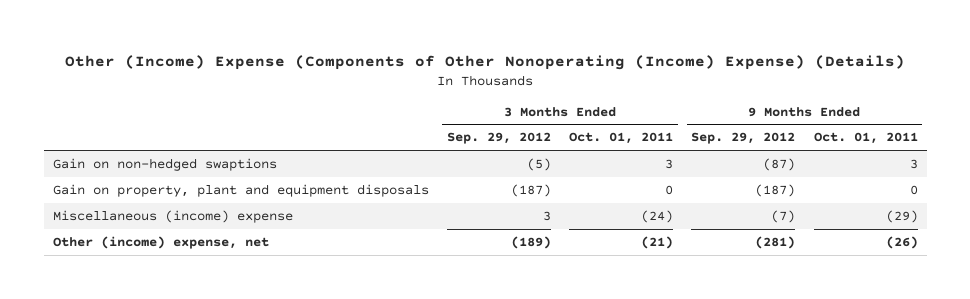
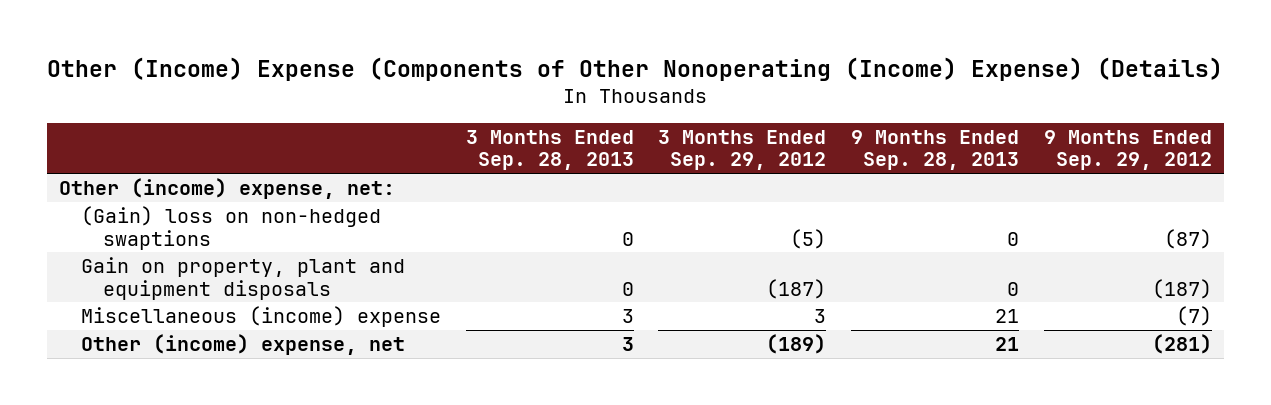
[569,132,674,145] Oct. 01, 2011 -> none
[813,132,918,145] Oct. 01, 2011 -> none
none -> [465,129,634,171] 3 Months Ended Sep. 28, 2013
none -> [850,129,1019,171] 9 Months Ended Sep. 28, 2013
none -> [58,177,395,199] Other (income) expense, net:
[52,158,277,172] Gain on non-hedged swaptions -> [81,205,382,250] (Gain) loss on non-hedged swaptions

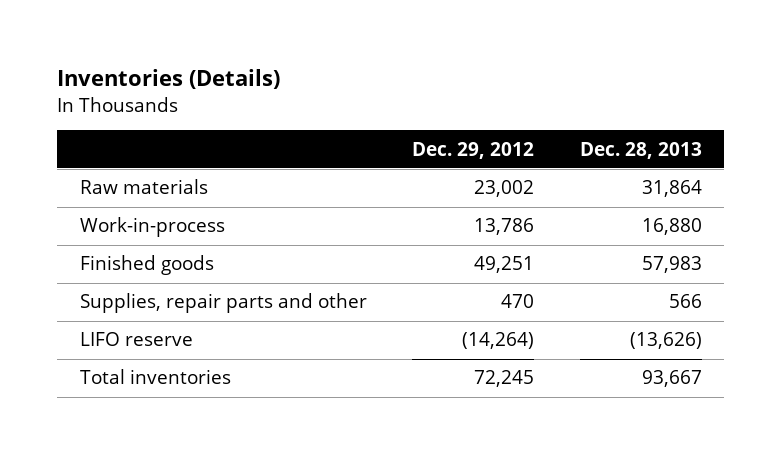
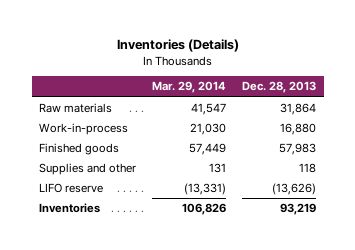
[412,141,535,159] Dec. 29, 2012 -> none
none -> [152,81,227,94] Mar. 29, 2014
[80,293,368,314] Supplies, repair parts and other -> [39,163,137,176] Supplies and other
[668,294,702,309] 566 -> [298,163,316,174] 118
[80,369,232,385] Total inventories -> [39,203,101,214] Inventories
[641,370,702,388] 93,667 -> [279,203,316,216] 93,219

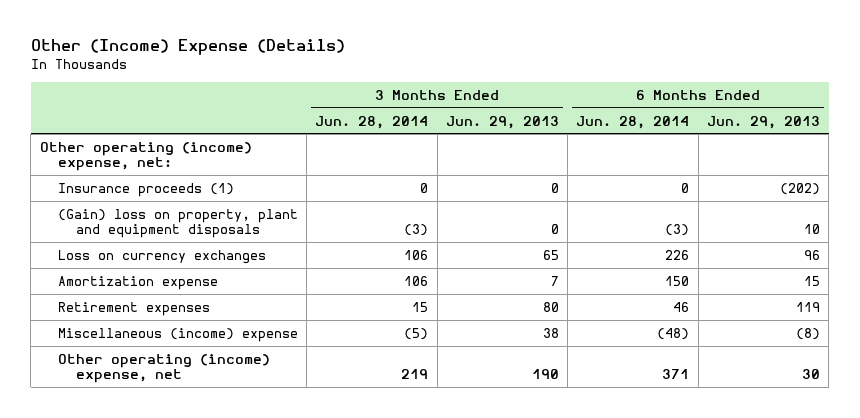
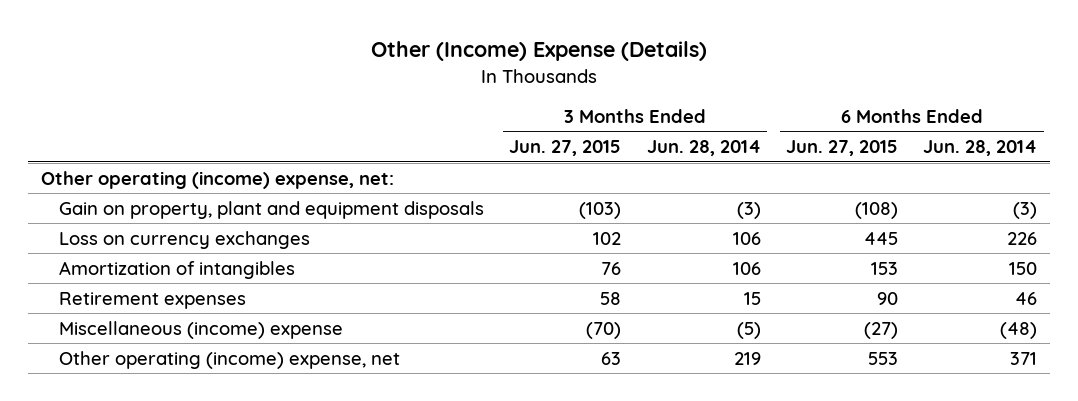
[445,115,559,129] Jun. 29, 2013 -> none
[706,115,820,129] Jun. 29, 2013 -> none
none -> [509,140,622,157] Jun. 27, 2015
none -> [785,140,898,157] Jun. 27, 2015
[58,182,235,197] Insurance proceeds (1) -> none
[58,208,299,239] (Gain) loss on property, plant and equipment disposals -> [59,200,485,219] Gain on property, plant and equipment disposals
[58,275,219,290] Amortization expense -> [59,260,296,279] Amortization of intangibles

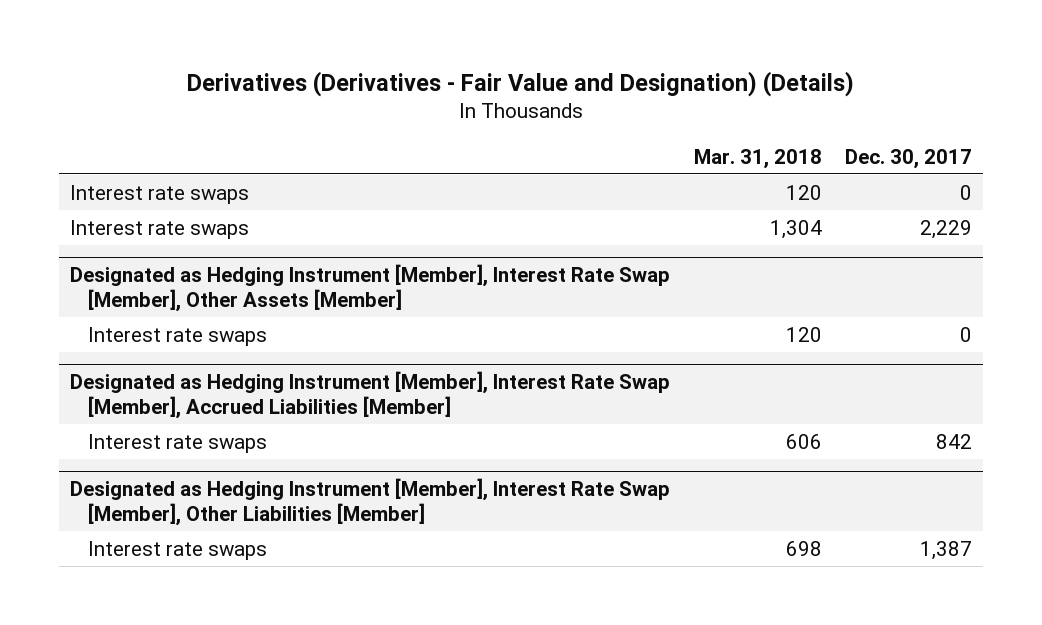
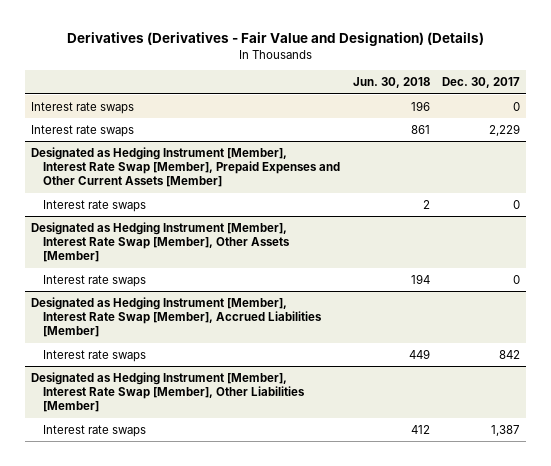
[693,148,822,169] Mar. 31, 2018 -> none
none -> [352,77,430,89] Jun. 30, 2018
none -> [31,146,341,188] Designated as Hedging Instrument [Member], Interest Rate Swap [Member], Prepaid Expenses and Other Current Assets [Member]
none -> [43,199,147,212] Interest rate swaps

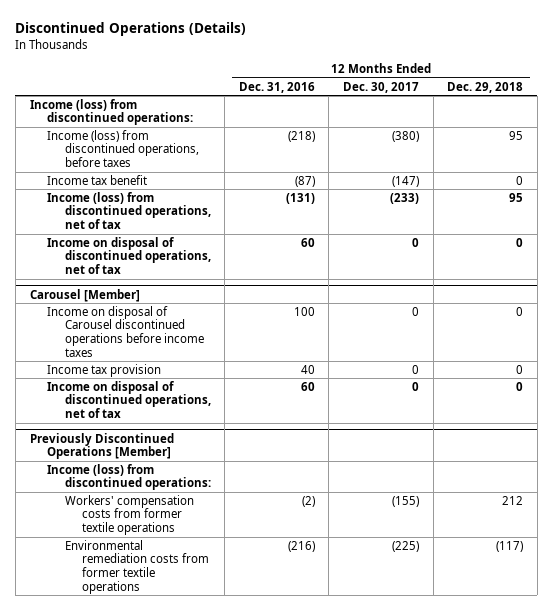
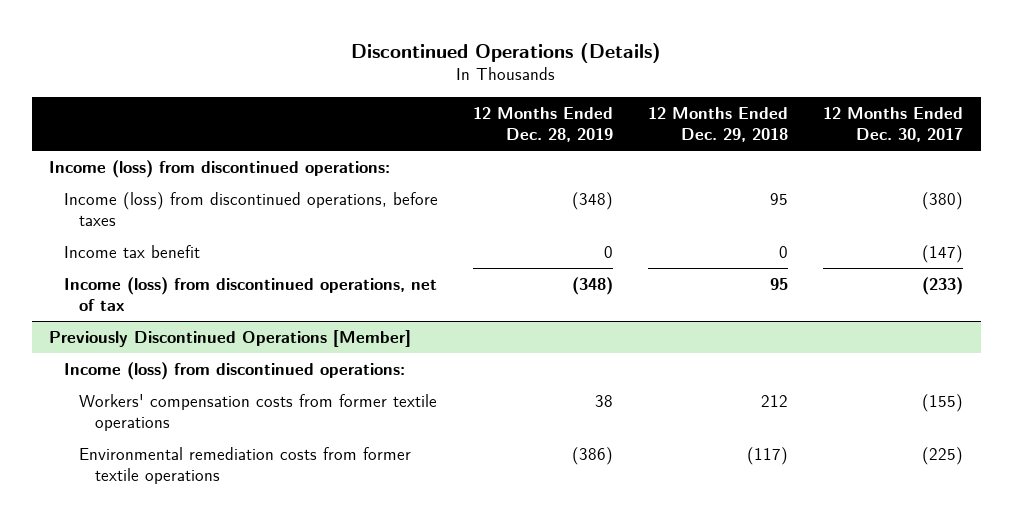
[238,81,315,93] Dec. 31, 2016 -> none
none -> [473,107,614,143] 12 Months Ended Dec. 28, 2019
[47,236,211,275] Income on disposal of discontinued operations, net of tax -> none
[29,288,140,302] Carousel [Member] -> none
[47,305,204,357] Income on disposal of Carousel discontinued operations before income taxes -> none
[47,363,162,377] Income tax provision -> none
[47,380,211,419] Income on disposal of discontinued operations, net of tax -> none

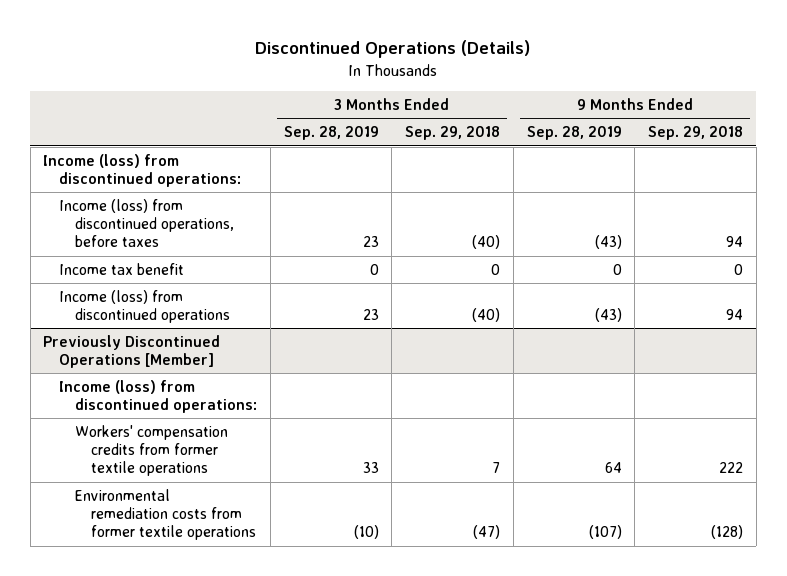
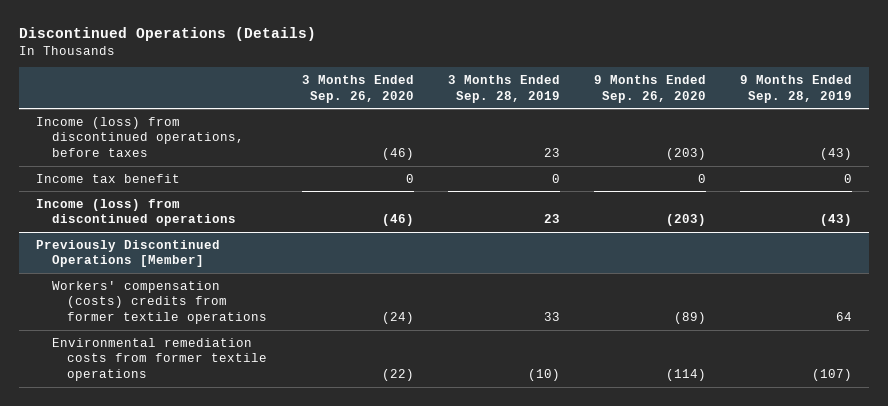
[405,126,501,141] Sep. 29, 2018 -> none
[648,126,744,141] Sep. 29, 2018 -> none
none -> [301,75,414,103] 3 Months Ended Sep. 26, 2020
none -> [593,75,706,103] 9 Months Ended Sep. 26, 2020
[43,153,242,188] Income (loss) from discontinued operations: -> none
[59,379,258,414] Income (loss) from discontinued operations: -> none
[75,424,229,477] Workers' compensation credits from former textile operations -> [51,280,268,325] Workers' compensation (costs) credits from former textile operations

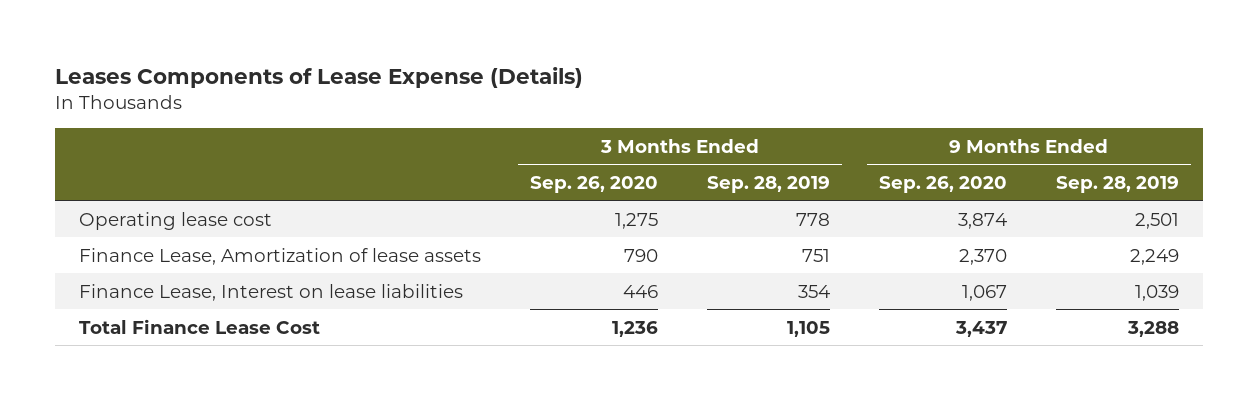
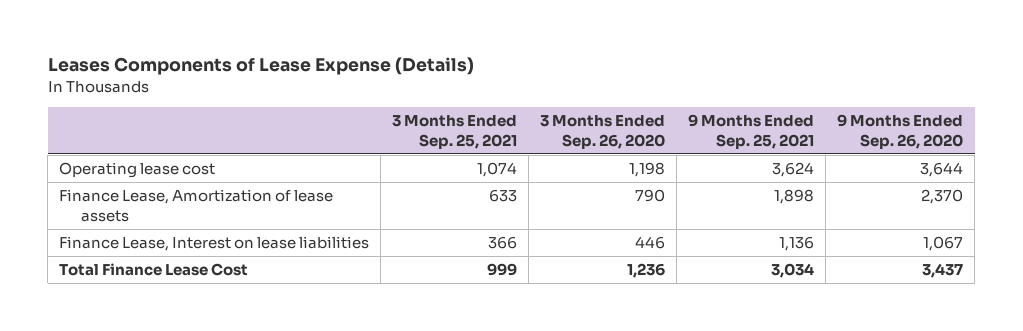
[707,175,831,193] Sep. 28, 2019 -> none
[1055,175,1179,193] Sep. 28, 2019 -> none
none -> [392,114,518,149] 3 Months Ended Sep. 25, 2021
none -> [688,113,815,149] 9 Months Ended Sep. 25, 2021
[615,212,659,229] 1,275 -> [629,161,666,177] 1,198
[957,212,1007,229] 3,874 -> [920,161,964,177] 3,644

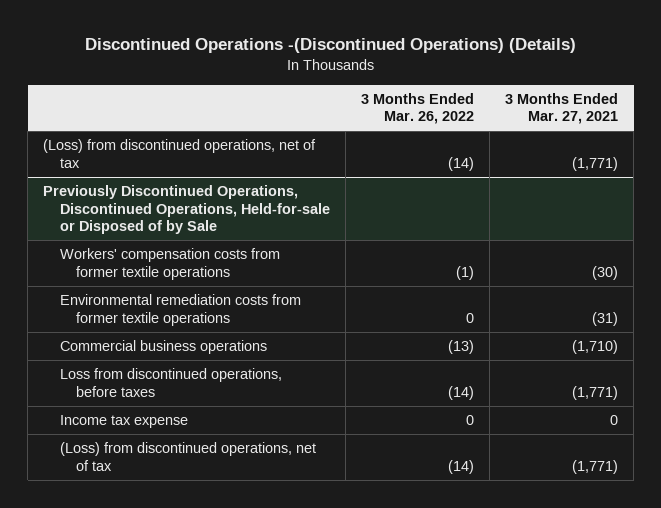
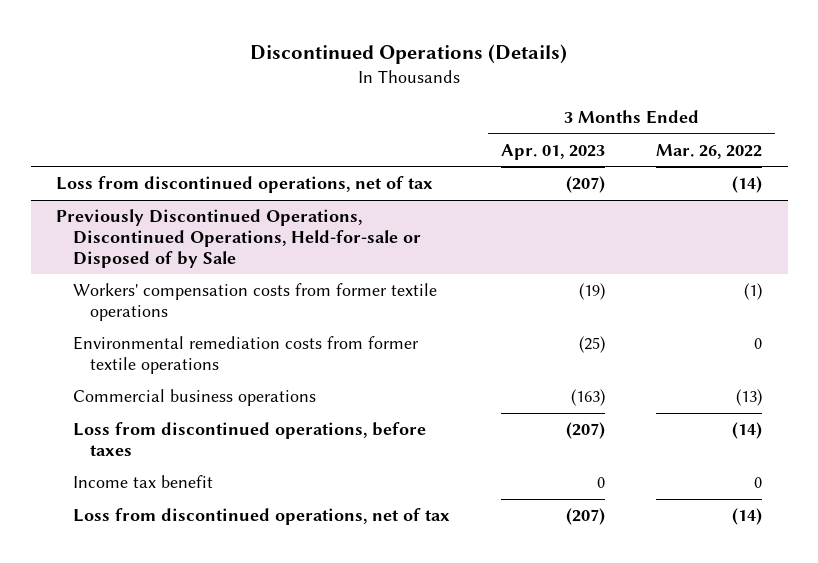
[84,38,576,54] Discontinued Operations -(Discontinued Operations) (Details) -> [250,43,568,64] Discontinued Operations (Details)
[504,92,618,125] 3 Months Ended Mar. 27, 2021 -> none
none -> [501,143,606,160] Apr. 01, 2023
[43,139,317,168] (Loss) from discontinued operations, net of tax -> [56,176,434,194] Loss from discontinued operations, net of tax
[59,415,188,429] Income tax expense -> [72,475,213,489] Income tax benefit
[59,442,316,471] (Loss) from discontinued operations, net of tax -> [72,508,450,526] Loss from discontinued operations, net of tax

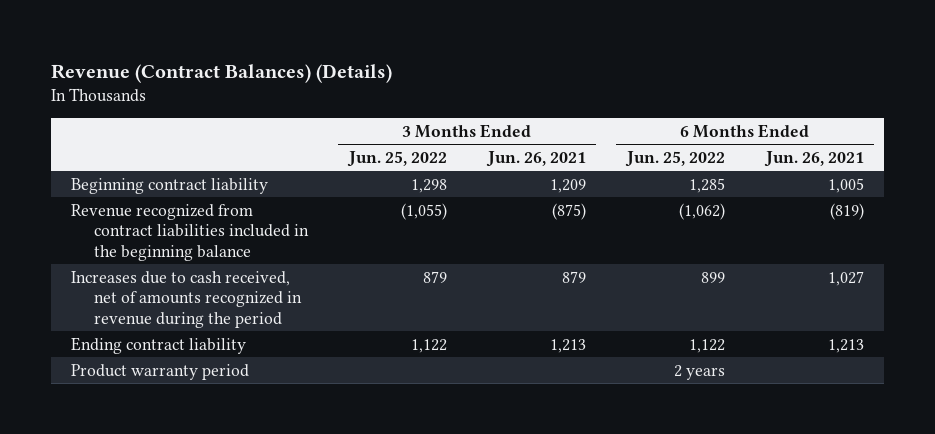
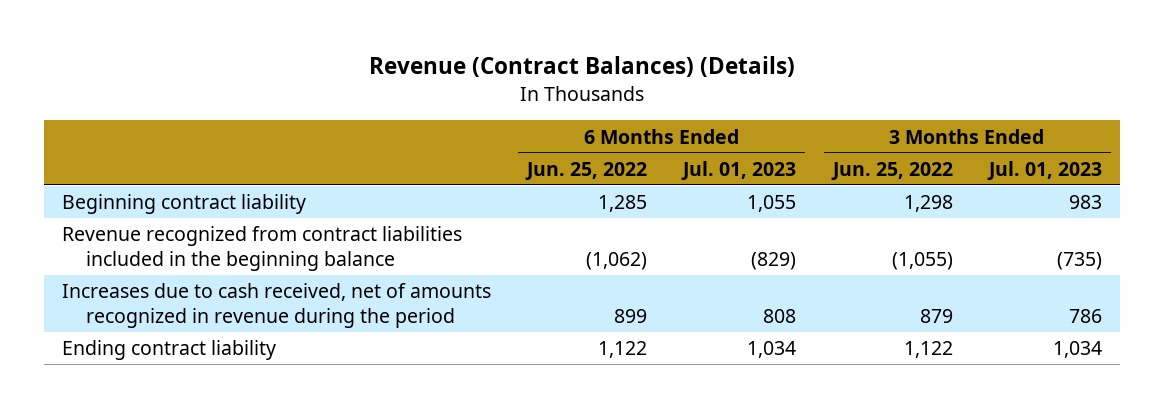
[485,151,586,168] Jun. 26, 2021 -> none
[763,151,864,168] Jun. 26, 2021 -> none
none -> [681,160,797,180] Jul. 01, 2023
none -> [986,160,1102,180] Jul. 01, 2023
[71,363,250,380] Product warranty period -> none

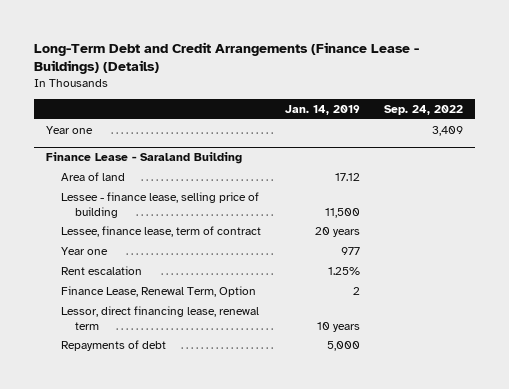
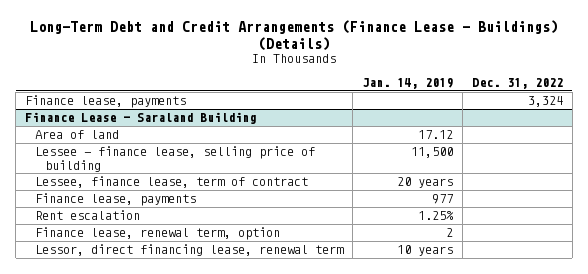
[383,105,463,116] Sep. 24, 2022 -> none
none -> [471,77,563,89] Dec. 31, 2022
[46,125,94,134] Year one -> [25,95,187,109] Finance lease, payments
[60,246,108,255] Year one -> [35,193,197,207] Finance lease, payments
[60,285,256,297] Finance Lease, Renewal Term, Option -> [35,227,281,241] Finance lease, renewal term, option
[60,339,166,351] Repayments of debt -> none

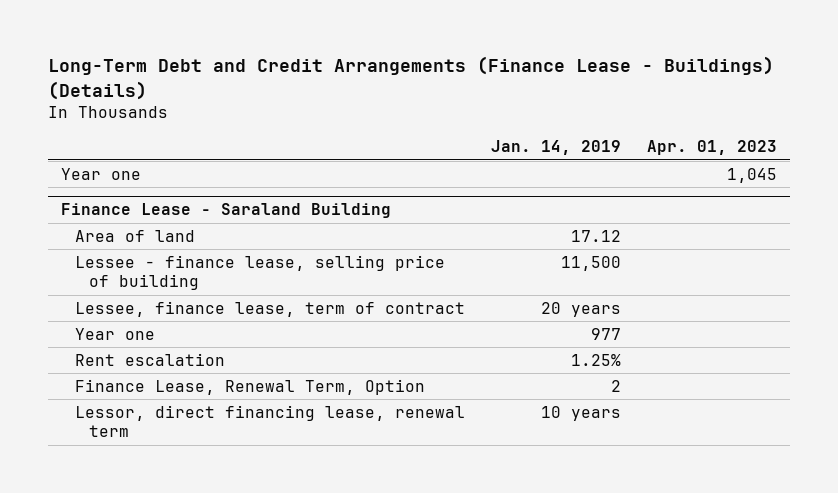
[471,77,563,89] Dec. 31, 2022 -> none
none -> [646,140,777,156] Apr. 01, 2023
[25,95,187,109] Finance lease, payments -> [61,167,142,180] Year one
[35,193,197,207] Finance lease, payments -> [74,327,155,340] Year one
[35,227,281,241] Finance lease, renewal term, option -> [74,378,425,395] Finance Lease, Renewal Term, Option

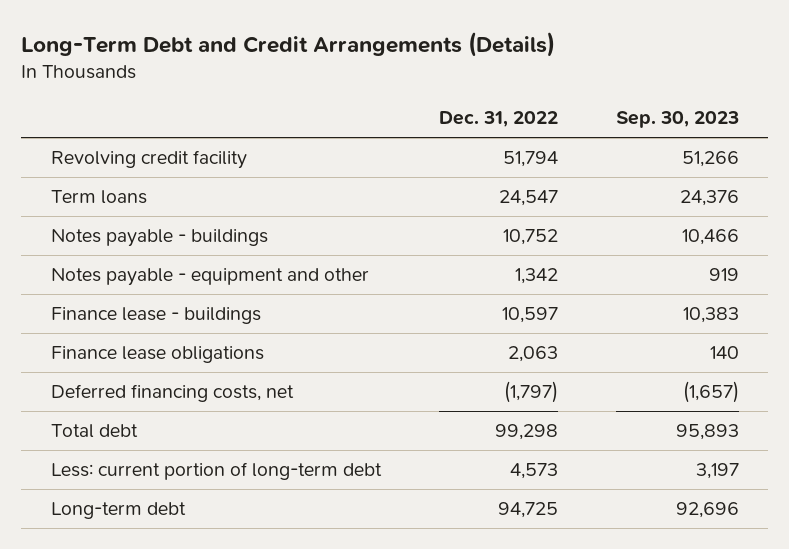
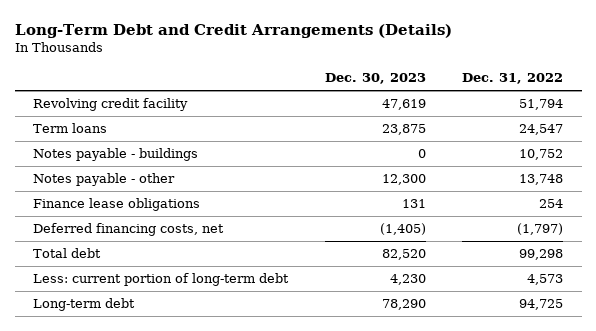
[615,111,739,129] Sep. 30, 2023 -> none
none -> [324,73,426,85] Dec. 30, 2023
[50,307,261,325] Finance lease - buildings -> none
[50,268,369,287] Notes payable - equipment and other -> [33,173,176,187] Notes payable - other
[514,268,558,285] 1,342 -> [519,174,564,186] 13,748
[507,346,558,363] 2,063 -> [539,199,564,209] 254

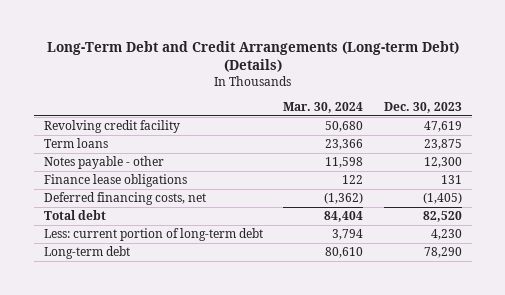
[14,23,452,38] Long-Term Debt and Credit Arrangements (Details) -> [46,40,459,73] Long-Term Debt and Credit Arrangements (Long-term Debt) (Details)
[462,73,564,85] Dec. 31, 2022 -> none
none -> [283,102,364,114] Mar. 30, 2024
[33,148,199,162] Notes payable - buildings -> none

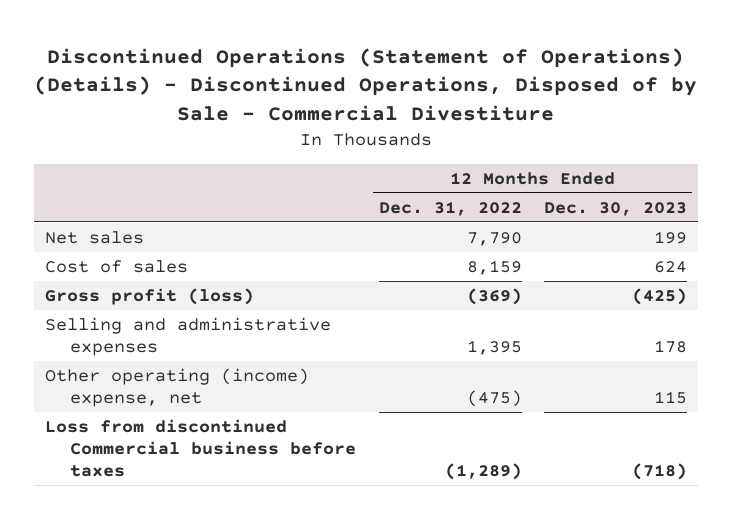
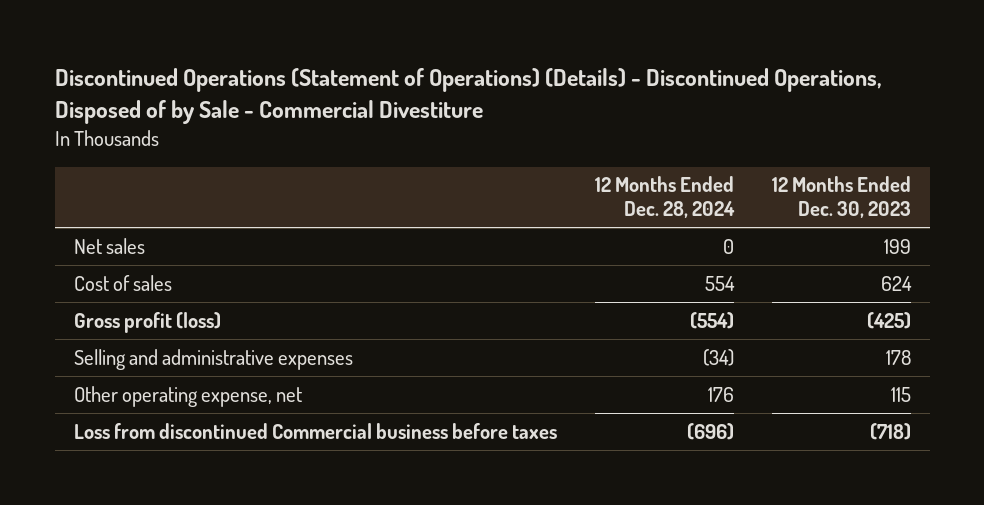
[378,200,522,216] Dec. 31, 2022 -> none
none -> [594,176,735,219] 12 Months Ended Dec. 28, 2024
[44,367,309,408] Other operating (income) expense, net -> [73,385,302,407] Other operating expense, net

